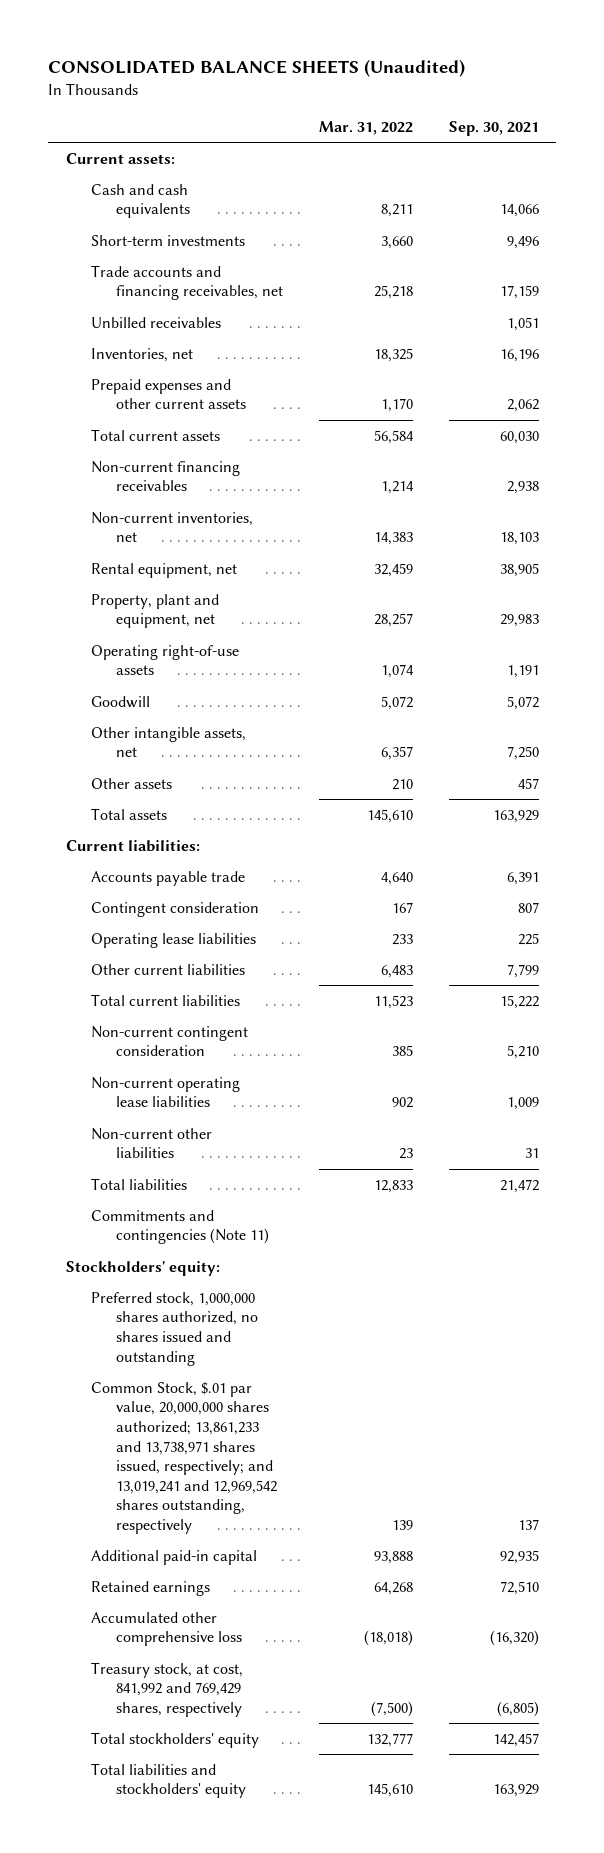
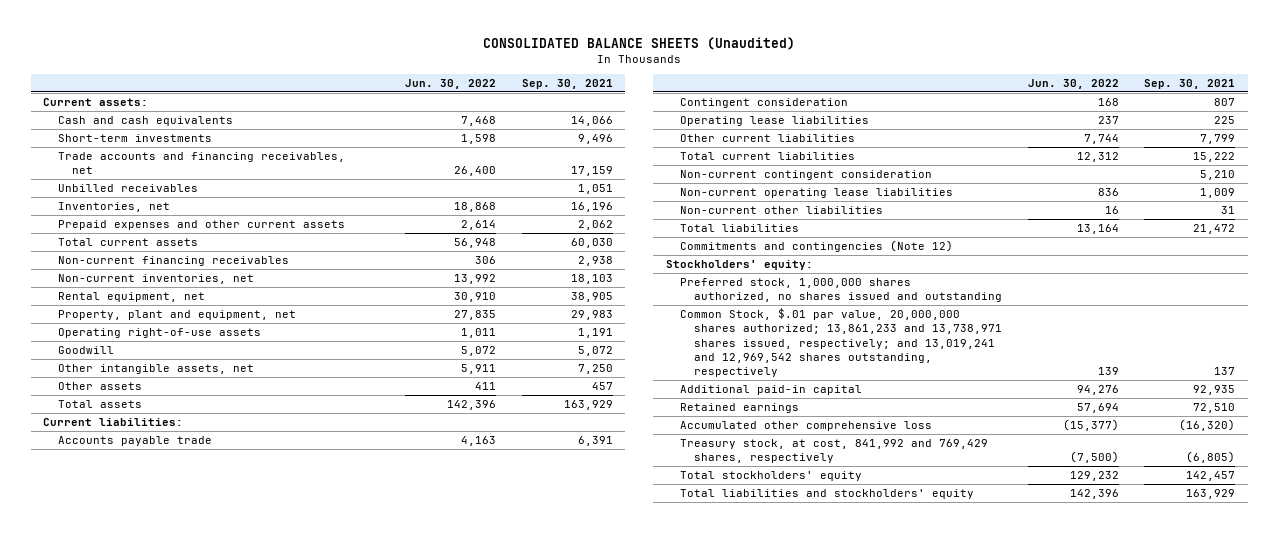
[318,120,413,135] Mar. 31, 2022 -> none
none -> [405,78,497,89] Jun. 30, 2022
[91,1209,270,1245] Commitments and contingencies (Note 11) -> [679,240,953,253] Commitments and contingencies (Note 12)

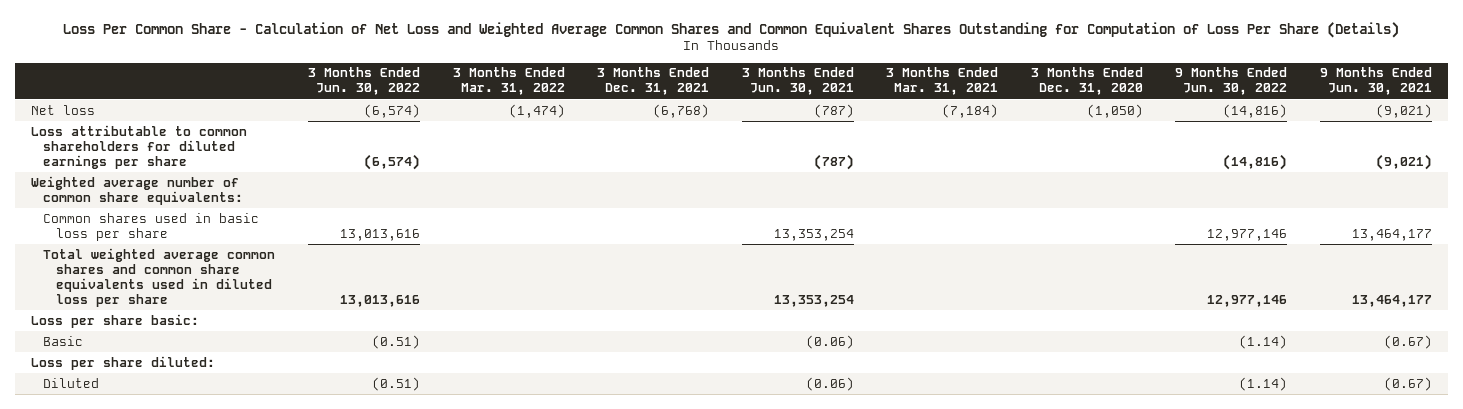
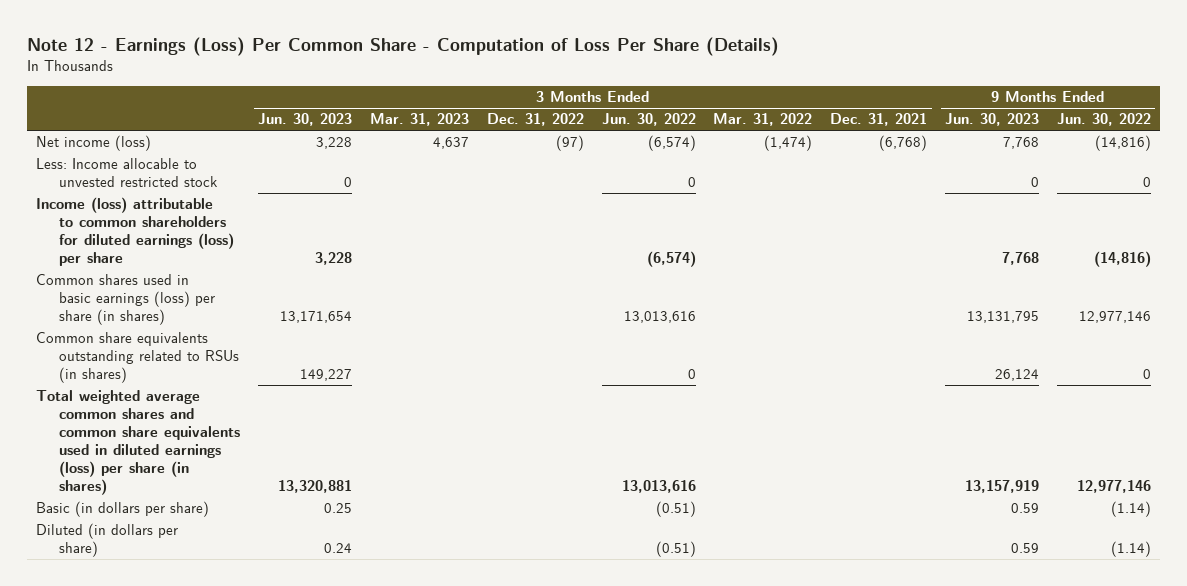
[63,21,1400,38] Loss Per Common Share - Calculation of Net Loss and Weighted Average Common Shares and Common Equivalent Shares Outstanding for Computation of Loss Per Share (Details) -> [27,36,780,56] Note 12 - Earnings (Loss) Per Common Share - Computation of Loss Per Share (Details)
[741,67,854,96] 3 Months Ended Jun. 30, 2021 -> none
[886,67,999,96] 3 Months Ended Mar. 31, 2021 -> none
[1030,67,1143,96] 3 Months Ended Dec. 31, 2020 -> none
[1319,67,1432,96] 9 Months Ended Jun. 30, 2021 -> none
none -> [258,113,353,127] Jun. 30, 2023
none -> [369,113,469,127] Mar. 31, 2023
none -> [486,113,584,127] Dec. 31, 2022
none -> [945,113,1040,127] Jun. 30, 2023
[30,175,244,205] Weighted average number of common share equivalents: -> none
[30,313,199,328] Loss per share basic: -> none
[30,355,215,370] Loss per share diluted: -> none
[30,104,95,115] Net loss -> [36,135,152,152] Net income (loss)
none -> [36,158,219,188] Less: Income allocable to unvested restricted stock
[30,124,247,169] Loss attributable to common shareholders for diluted earnings per share -> [36,197,235,267] Income (loss) attributable to common shareholders for diluted earnings (loss) per share
[43,212,260,241] Common shares used in basic loss per share -> [36,274,216,326] Common shares used in basic earnings (loss) per share (in shares)
none -> [36,332,240,384] Common share equivalents outstanding related to RSUs (in shares)
[43,247,276,307] Total weighted average common shares and common share equivalents used in diluted loss per share -> [36,390,241,496] Total weighted average common shares and common share equivalents used in diluted earnings (loss) per share (in shares)
[43,335,84,346] Basic -> [36,501,210,518] Basic (in dollars per share)
[43,377,100,388] Diluted -> [36,523,179,558] Diluted (in dollars per share)

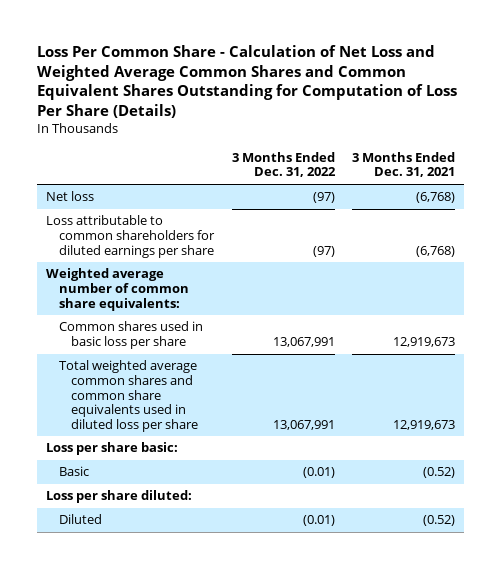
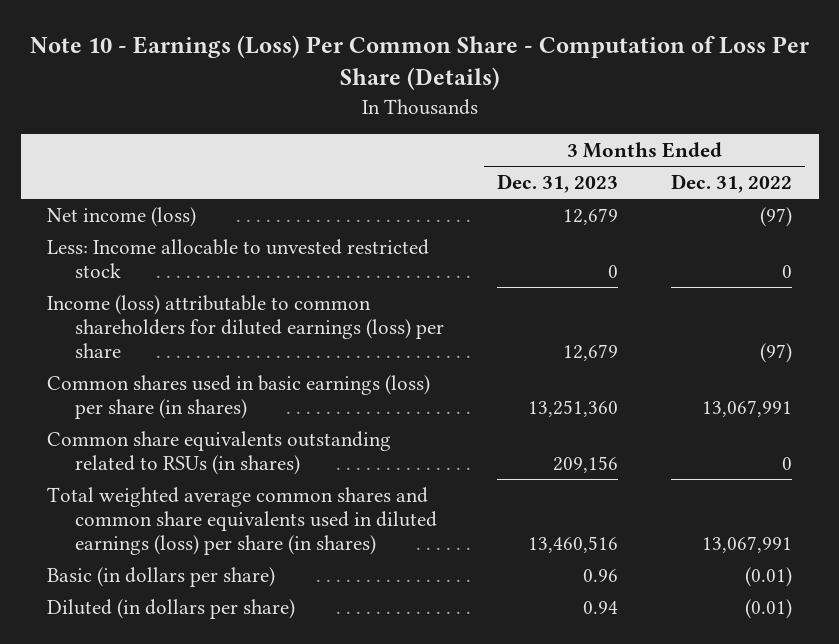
[37,45,458,118] Loss Per Common Share - Calculation of Net Loss and Weighted Average Common Shares and Common Equivalent Shares Outstanding for Computation of Loss Per Share (Details) -> [29,35,809,91] Note 10 - Earnings (Loss) Per Common Share - Computation of Loss Per Share (Details)
[352,151,456,178] 3 Months Ended Dec. 31, 2021 -> none
none -> [497,173,619,193] Dec. 31, 2023
[46,268,189,311] Weighted average number of common share equivalents: -> none
[46,442,179,456] Loss per share basic: -> none
[46,490,193,504] Loss per share diluted: -> none
[46,191,95,202] Net loss -> [47,206,197,227] Net income (loss)
none -> [47,238,430,279] Less: Income allocable to unvested restricted stock
[46,215,215,258] Loss attributable to common shareholders for diluted earnings per share -> [47,294,445,359] Income (loss) attributable to common shareholders for diluted earnings (loss) per share
[58,321,203,350] Common shares used in basic loss per share -> [47,374,431,420] Common shares used in basic earnings (loss) per share (in shares)
none -> [47,430,392,476] Common share equivalents outstanding related to RSUs (in shares)
[58,360,198,432] Total weighted average common shares and common share equivalents used in diluted loss per share -> [47,486,438,556] Total weighted average common shares and common share equivalents used in diluted earnings (loss) per share (in shares)
[58,466,89,477] Basic -> [47,566,276,587] Basic (in dollars per share)
[58,514,102,525] Diluted -> [47,598,296,619] Diluted (in dollars per share)

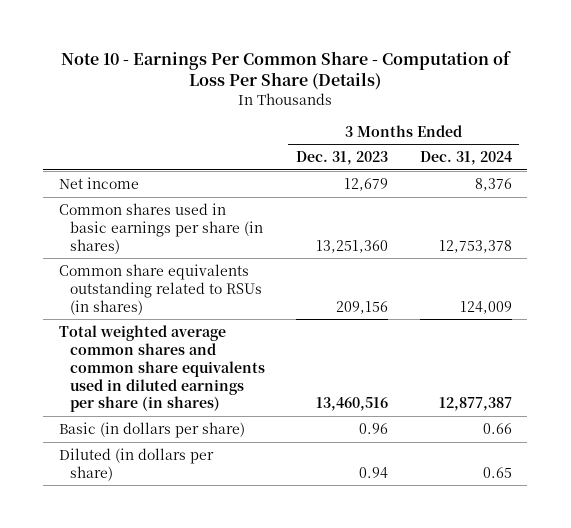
[29,35,809,91] Note 10 - Earnings (Loss) Per Common Share - Computation of Loss Per Share (Details) -> [61,50,512,91] Note 10 - Earnings Per Common Share - Computation of Loss Per Share (Details)
[671,173,793,193] Dec. 31, 2022 -> none
none -> [419,151,512,166] Dec. 31, 2024
[47,238,430,279] Less: Income allocable to unvested restricted stock -> none
[47,294,445,359] Income (loss) attributable to common shareholders for diluted earnings (loss) per share -> none
[47,206,197,227] Net income (loss) -> [59,176,140,189] Net income
[47,374,431,420] Common shares used in basic earnings (loss) per share (in shares) -> [59,202,263,254] Common shares used in basic earnings per share (in shares)
[47,486,438,556] Total weighted average common shares and common share equivalents used in diluted earnings (loss) per share (in shares) -> [59,324,265,413] Total weighted average common shares and common share equivalents used in diluted earnings per share (in shares)

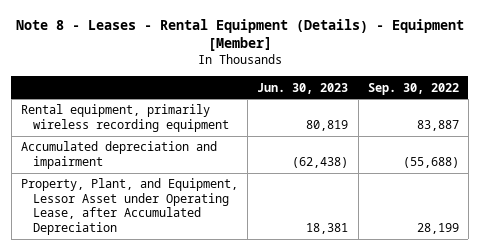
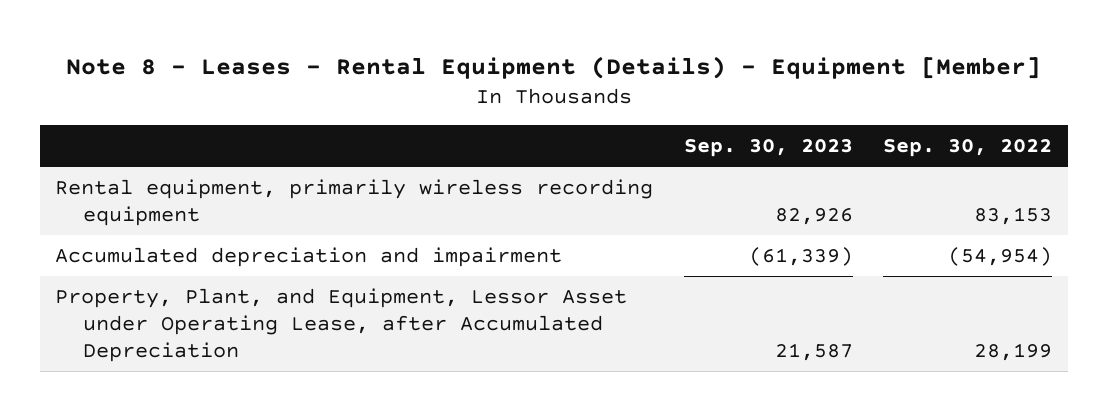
[257,82,349,94] Jun. 30, 2023 -> none
none -> [683,138,853,157] Sep. 30, 2023
[416,119,459,131] 83,887 -> [974,206,1053,225] 83,153
[402,156,459,168] (55,688) -> [948,247,1053,267] (54,954)

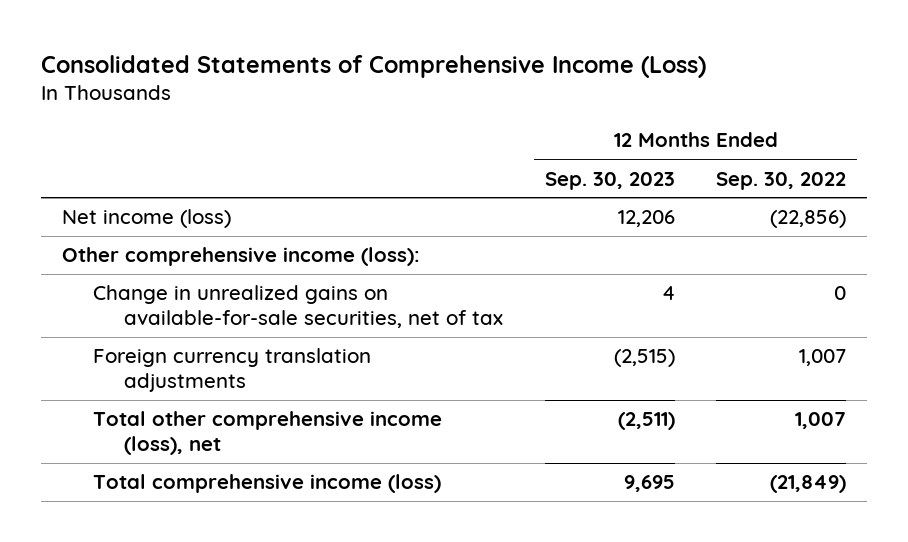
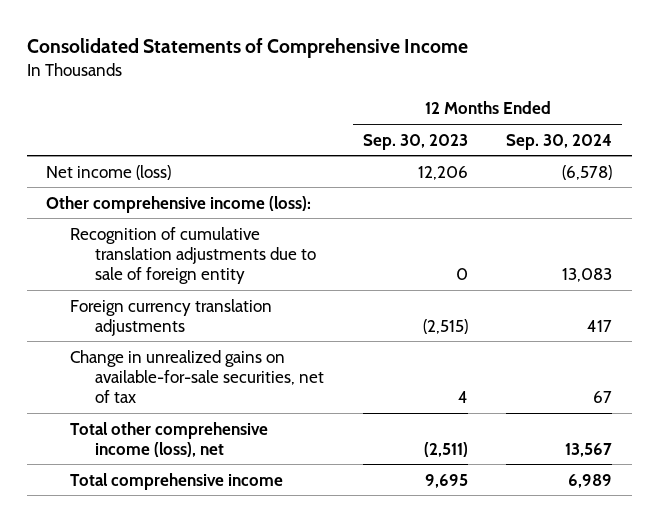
[41,54,707,78] Consolidated Statements of Comprehensive Income (Loss) -> [26,38,468,59] Consolidated Statements of Comprehensive Income
[716,171,847,190] Sep. 30, 2022 -> none
none -> [506,133,613,150] Sep. 30, 2024
none -> [70,226,316,284] Recognition of cumulative translation adjustments due to sale of foreign entity
[93,285,504,329] Change in unrealized gains on available-for-sale securities, net of tax -> [70,349,324,403] Change in unrealized gains on available-for-sale securities, net of tax
[93,474,442,494] Total comprehensive income (loss) -> [70,472,284,490] Total comprehensive income

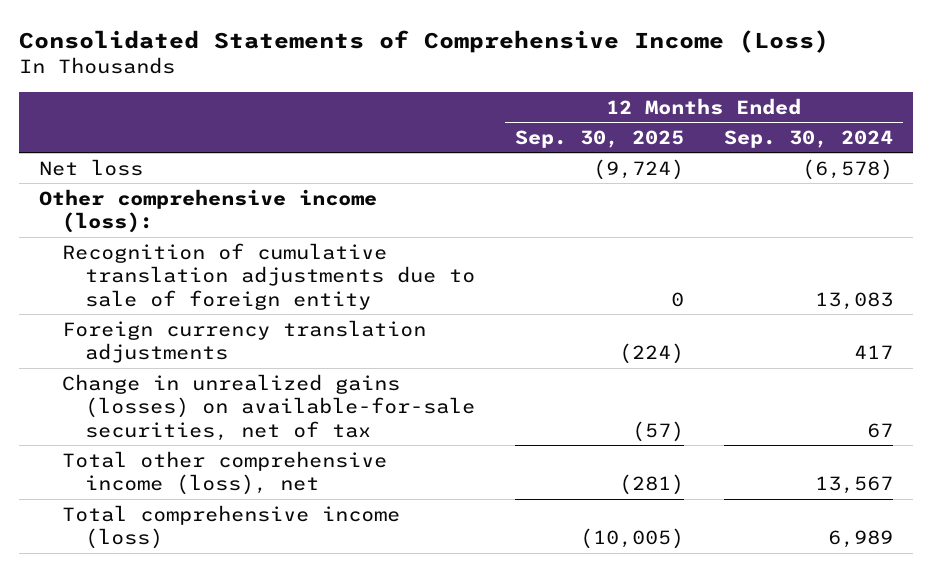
[26,38,468,59] Consolidated Statements of Comprehensive Income -> [18,29,829,53] Consolidated Statements of Comprehensive Income (Loss)
[362,133,468,150] Sep. 30, 2023 -> none
none -> [514,129,684,148] Sep. 30, 2025
[46,164,172,180] Net income (loss) -> [38,158,143,176] Net loss
[70,349,324,403] Change in unrealized gains on available-for-sale securities, net of tax -> [61,373,475,441] Change in unrealized gains (losses) on available-for-sale securities, net of tax
[70,472,284,490] Total comprehensive income -> [61,504,400,550] Total comprehensive income (loss)

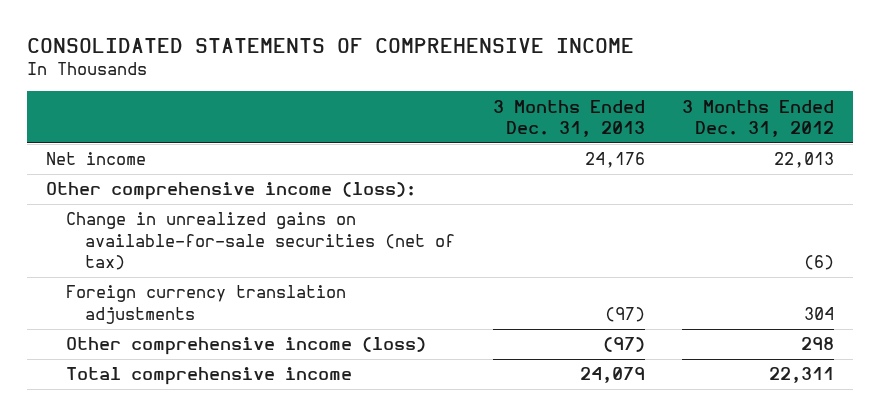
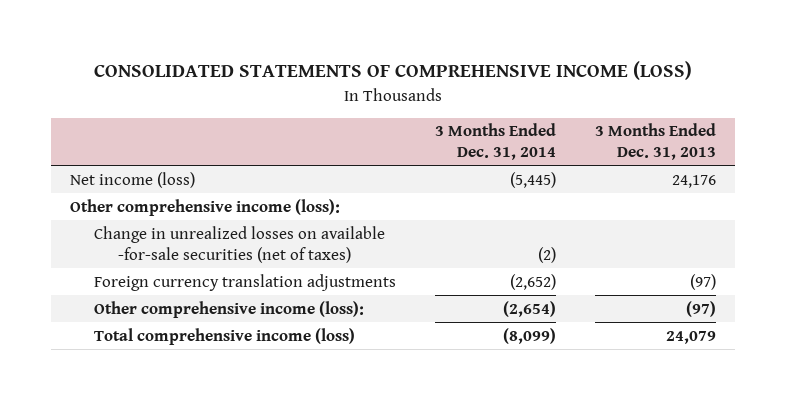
[27,37,635,53] CONSOLIDATED STATEMENTS OF COMPREHENSIVE INCOME -> [93,61,692,81] CONSOLIDATED STATEMENTS OF COMPREHENSIVE INCOME (LOSS)
[682,99,835,137] 3 Months Ended Dec. 31, 2012 -> none
none -> [434,123,556,161] 3 Months Ended Dec. 31, 2014
[45,152,146,166] Net income -> [70,171,196,188] Net income (loss)
[65,212,456,270] Change in unrealized gains on available-for-sale securities (net of tax) -> [94,225,386,263] Change in unrealized losses on available -for-sale securities (net of taxes)
[65,337,426,356] Other comprehensive income (loss) -> [94,300,365,318] Other comprehensive income (loss):
[65,367,352,386] Total comprehensive income -> [94,327,356,345] Total comprehensive income (loss)

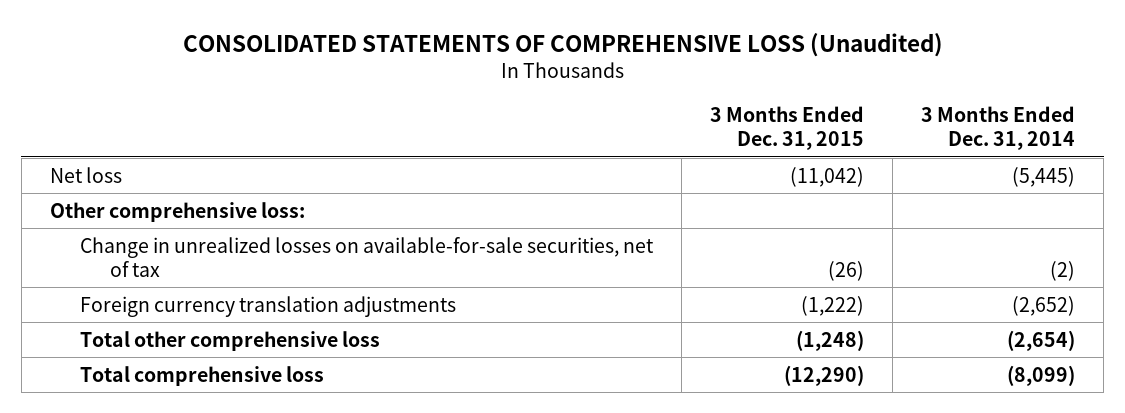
[93,61,692,81] CONSOLIDATED STATEMENTS OF COMPREHENSIVE INCOME (LOSS) -> [182,32,943,57] CONSOLIDATED STATEMENTS OF COMPREHENSIVE LOSS (Unaudited)
[594,123,716,161] 3 Months Ended Dec. 31, 2013 -> none
none -> [710,106,865,151] 3 Months Ended Dec. 31, 2015
[70,171,196,188] Net income (loss) -> [49,166,122,183] Net loss
[70,198,341,216] Other comprehensive income (loss): -> [49,201,305,222] Other comprehensive loss:
[94,225,386,263] Change in unrealized losses on available -for-sale securities (net of taxes) -> [80,236,655,277] Change in unrealized losses on available-for-sale securities, net of tax
[94,300,365,318] Other comprehensive income (loss): -> [80,330,381,351] Total other comprehensive loss
[94,327,356,345] Total comprehensive income (loss) -> [80,365,325,386] Total comprehensive loss

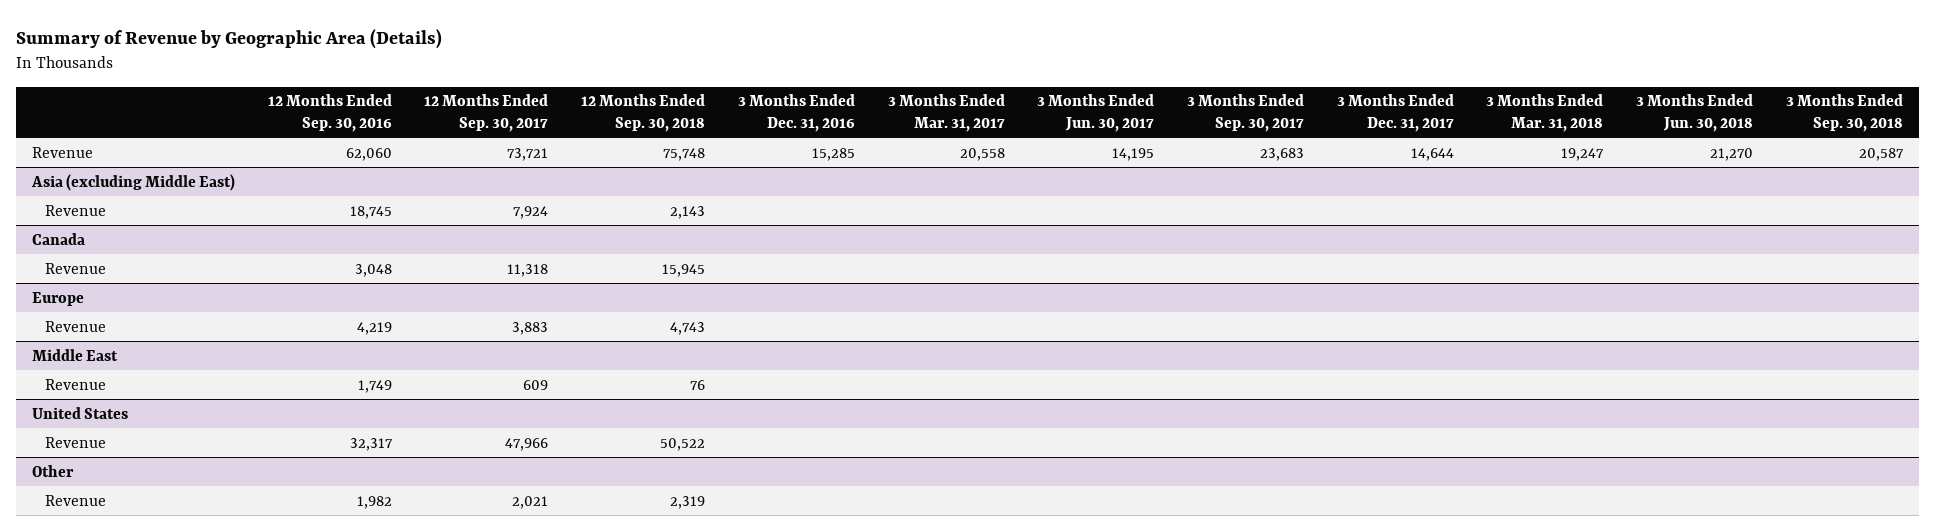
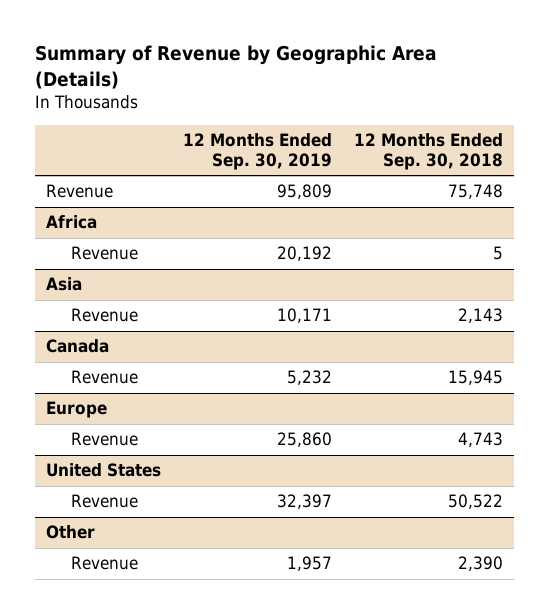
[267,94,392,132] 12 Months Ended Sep. 30, 2016 -> none
[424,94,549,132] 12 Months Ended Sep. 30, 2017 -> none
[737,94,855,132] 3 Months Ended Dec. 31, 2016 -> none
[887,94,1005,132] 3 Months Ended Mar. 31, 2017 -> none
[1037,94,1155,132] 3 Months Ended Jun. 30, 2017 -> none
[1186,94,1304,132] 3 Months Ended Sep. 30, 2017 -> none
[1336,94,1454,132] 3 Months Ended Dec. 31, 2017 -> none
[1486,94,1604,132] 3 Months Ended Mar. 31, 2018 -> none
[1636,94,1754,132] 3 Months Ended Jun. 30, 2018 -> none
[1785,94,1903,132] 3 Months Ended Sep. 30, 2018 -> none
none -> [182,133,332,170] 12 Months Ended Sep. 30, 2019
none -> [45,215,97,230] Africa
none -> [70,246,138,261] Revenue
[30,173,235,191] Asia (excluding Middle East) -> [45,277,82,292] Asia
[31,348,118,361] Middle East -> none
[44,378,106,390] Revenue -> none
[670,495,706,509] 2,319 -> [457,556,503,572] 2,390

